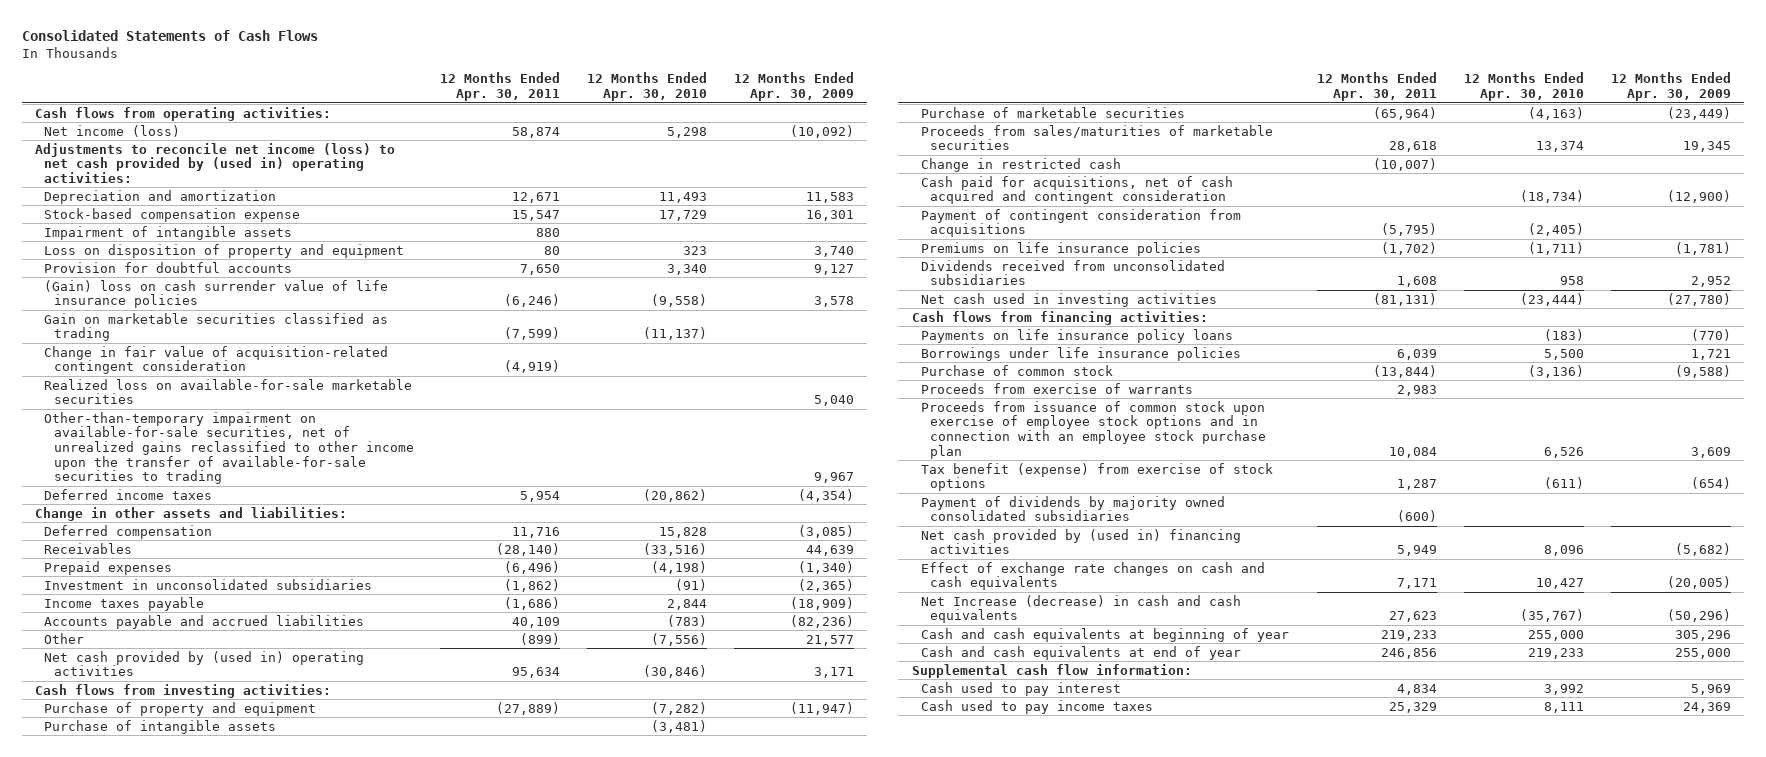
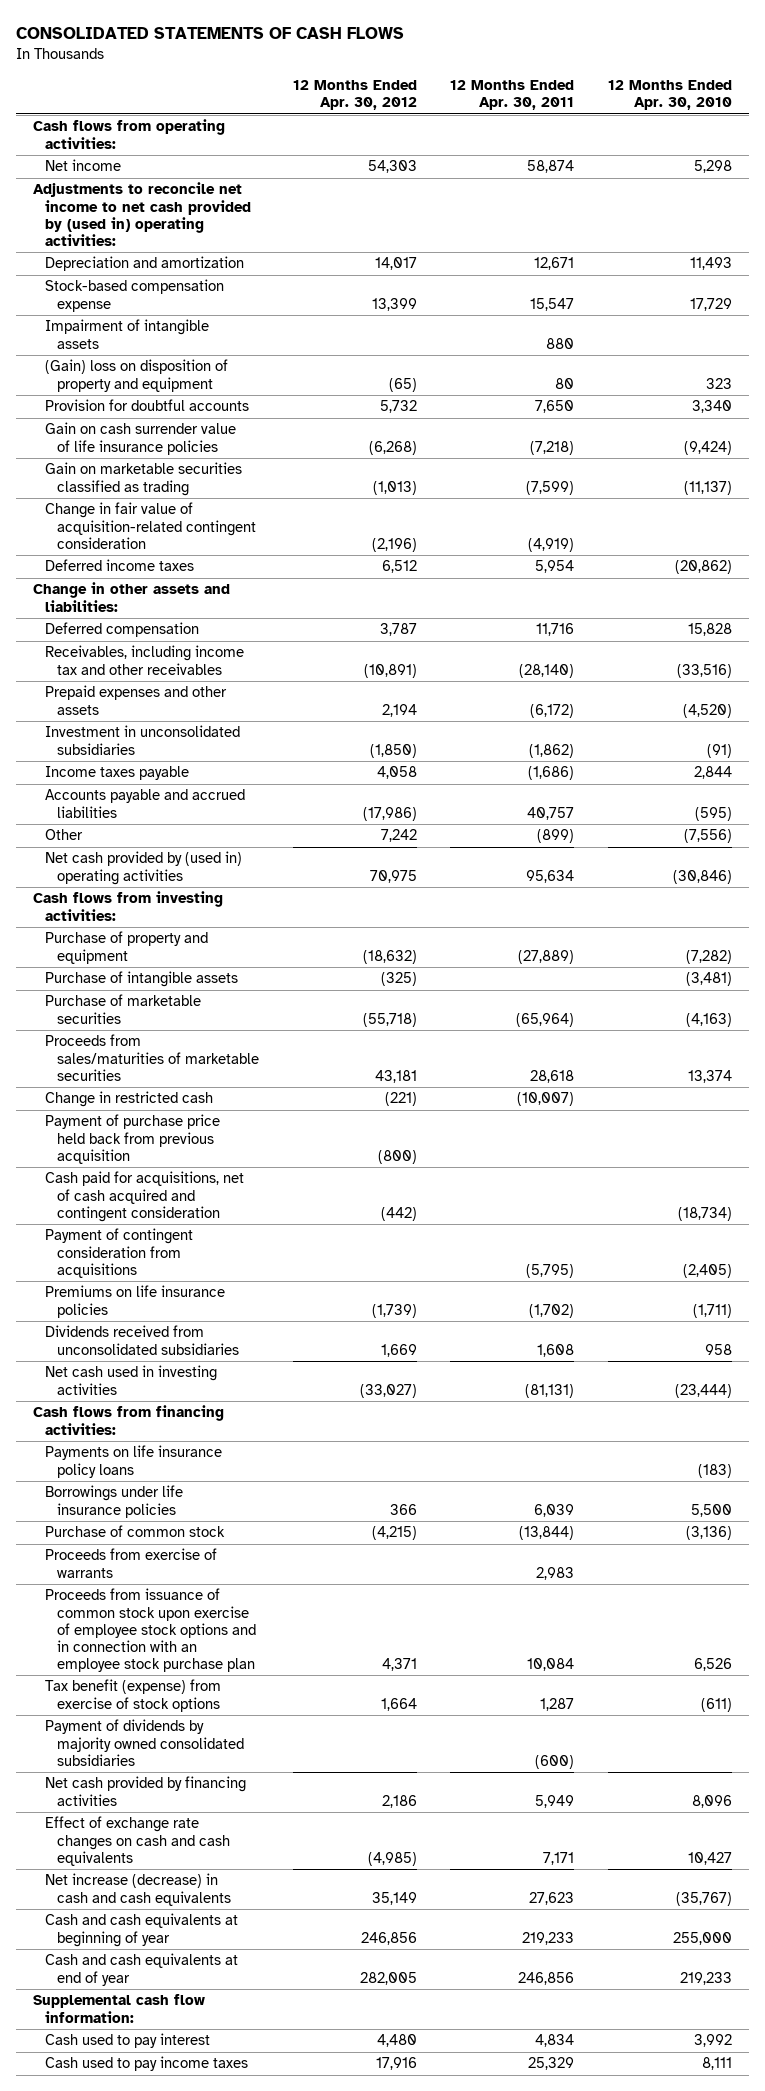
[21,29,318,41] Consolidated Statements of Cash Flows -> [16,26,405,39] CONSOLIDATED STATEMENTS OF CASH FLOWS
[734,72,855,102] 12 Months Ended Apr. 30, 2009 -> none
none -> [292,80,417,111] 12 Months Ended Apr. 30, 2012
[44,124,181,137] Net income (loss) -> [44,159,121,172] Net income
[35,142,396,183] Adjustments to reconcile net income (loss) to net cash provided by (used in) operating activities: -> [32,182,251,246] Adjustments to reconcile net income to net cash provided by (used in) operating activities:
[44,243,405,258] Loss on disposition of property and equipment -> [44,359,228,392] (Gain) loss on disposition of property and equipment
[44,279,389,309] (Gain) loss on cash surrender value of life insurance policies -> [44,422,236,455] Gain on cash surrender value of life insurance policies
[504,294,561,308] (6,246) -> [530,440,575,455] (7,218)
[651,294,708,308] (9,558) -> [684,440,733,455] (9,424)
[44,378,413,405] Realized loss on available-for-sale marketable securities -> none
[44,411,414,485] Other-than-temporary impairment on available-for-sale securities, net of unrealized gains reclassified to other income upon the transfer of available-for-sale securities to trading -> none
[44,542,133,554] Receivables -> [44,645,244,675] Receivables, including income tax and other receivables
[44,560,173,575] Prepaid expenses -> [44,685,227,715] Prepaid expenses and other assets
[504,560,561,574] (6,496) -> [530,703,575,718] (6,172)
[651,560,708,574] (4,198) -> [683,703,733,718] (4,520)
[512,616,561,628] 40,109 -> [527,806,575,820] 40,757
[667,614,708,627] (783) -> [695,806,733,821] (595)
none -> [44,1114,220,1164] Payment of purchase price held back from previous acquisition
[921,528,1242,555] Net cash provided by (used in) financing activities -> [44,1776,246,1806] Net cash provided by financing activities
[921,594,1242,624] Net Increase (decrease) in cash and cash equivalents -> [44,1873,231,1906] Net increase (decrease) in cash and cash equivalents

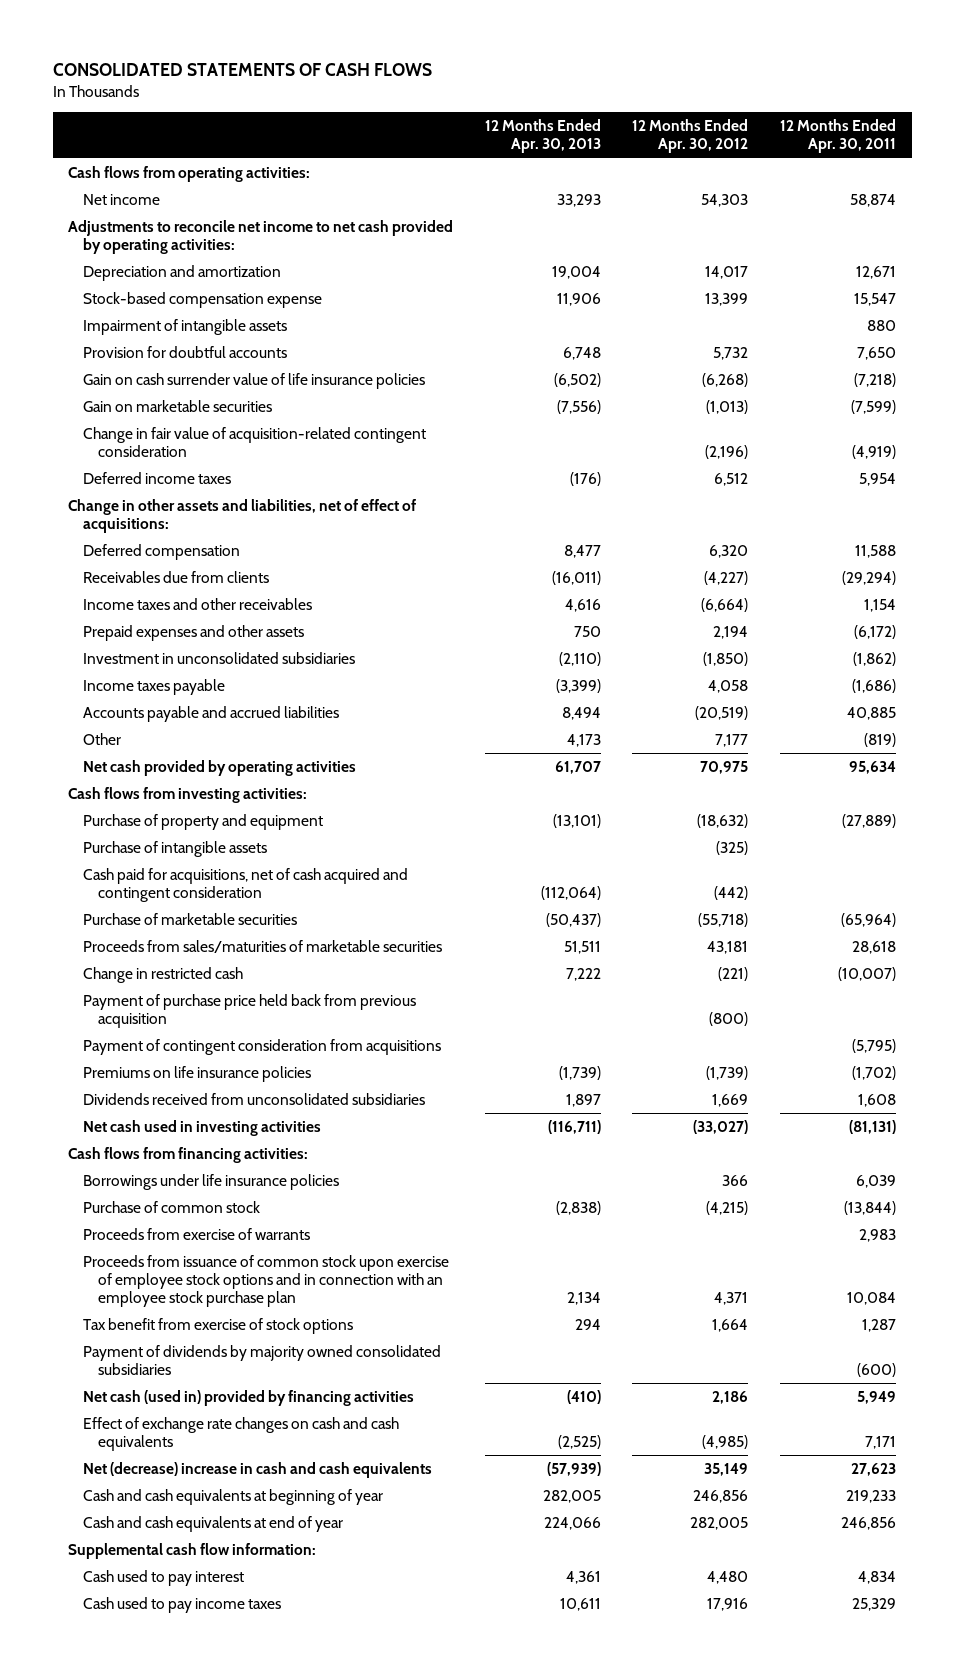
[608,80,733,111] 12 Months Ended Apr. 30, 2010 -> none
none -> [484,119,601,154] 12 Months Ended Apr. 30, 2013
[32,182,251,246] Adjustments to reconcile net income to net cash provided by (used in) operating activities: -> [68,220,454,255] Adjustments to reconcile net income to net cash provided by operating activities:
[44,359,228,392] (Gain) loss on disposition of property and equipment -> none
[44,462,242,496] Gain on marketable securities classified as trading -> [82,400,272,413] Gain on marketable securities
[32,582,230,612] Change in other assets and liabilities: -> [68,499,417,534] Change in other assets and liabilities, net of effect of acquisitions:
[379,623,417,637] 3,787 -> [709,545,749,559] 6,320
[536,623,575,637] 11,716 -> [855,545,897,559] 11,588
none -> [82,571,269,584] Receivables due from clients
[44,645,244,675] Receivables, including income tax and other receivables -> [82,598,312,611] Income taxes and other receivables
[363,663,417,678] (10,891) -> [701,598,749,613] (6,664)
[519,663,575,678] (28,140) -> [864,599,897,613] 1,154
[362,806,417,821] (17,986) -> [695,706,749,721] (20,519)
[527,806,575,820] 40,757 -> [847,707,897,721] 40,885
[380,829,417,843] 7,242 -> [715,734,749,748] 7,177
[537,829,575,844] (899) -> [864,733,897,748] (819)
[44,851,242,885] Net cash provided by (used in) operating activities -> [82,760,356,777] Net cash provided by operating activities
[44,1171,244,1222] Cash paid for acquisitions, net of cash acquired and contingent consideration -> [82,868,408,903] Cash paid for acquisitions, net of cash acquired and contingent consideration
[44,1445,222,1478] Payments on life insurance policy loans -> none
[44,1679,221,1712] Tax benefit (expense) from exercise of stock options -> [82,1318,353,1335] Tax benefit from exercise of stock options
[44,1776,246,1806] Net cash provided by financing activities -> [82,1390,414,1407] Net cash (used in) provided by financing activities
[44,1873,231,1906] Net increase (decrease) in cash and cash equivalents -> [82,1462,432,1479] Net (decrease) increase in cash and cash equivalents

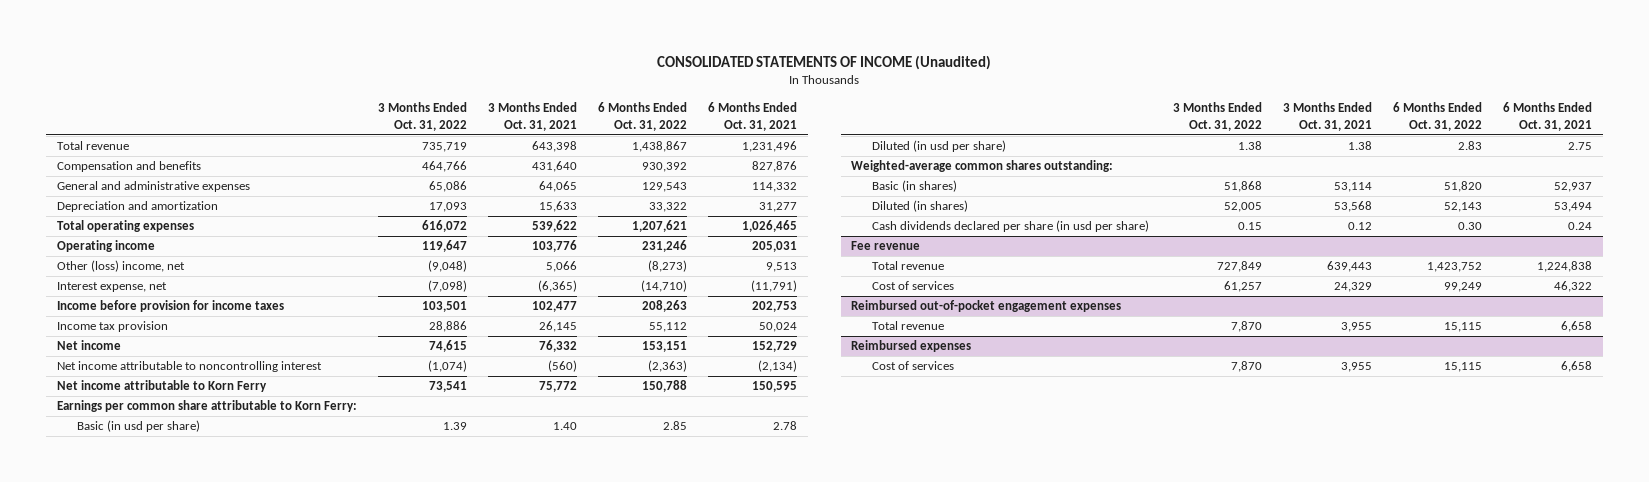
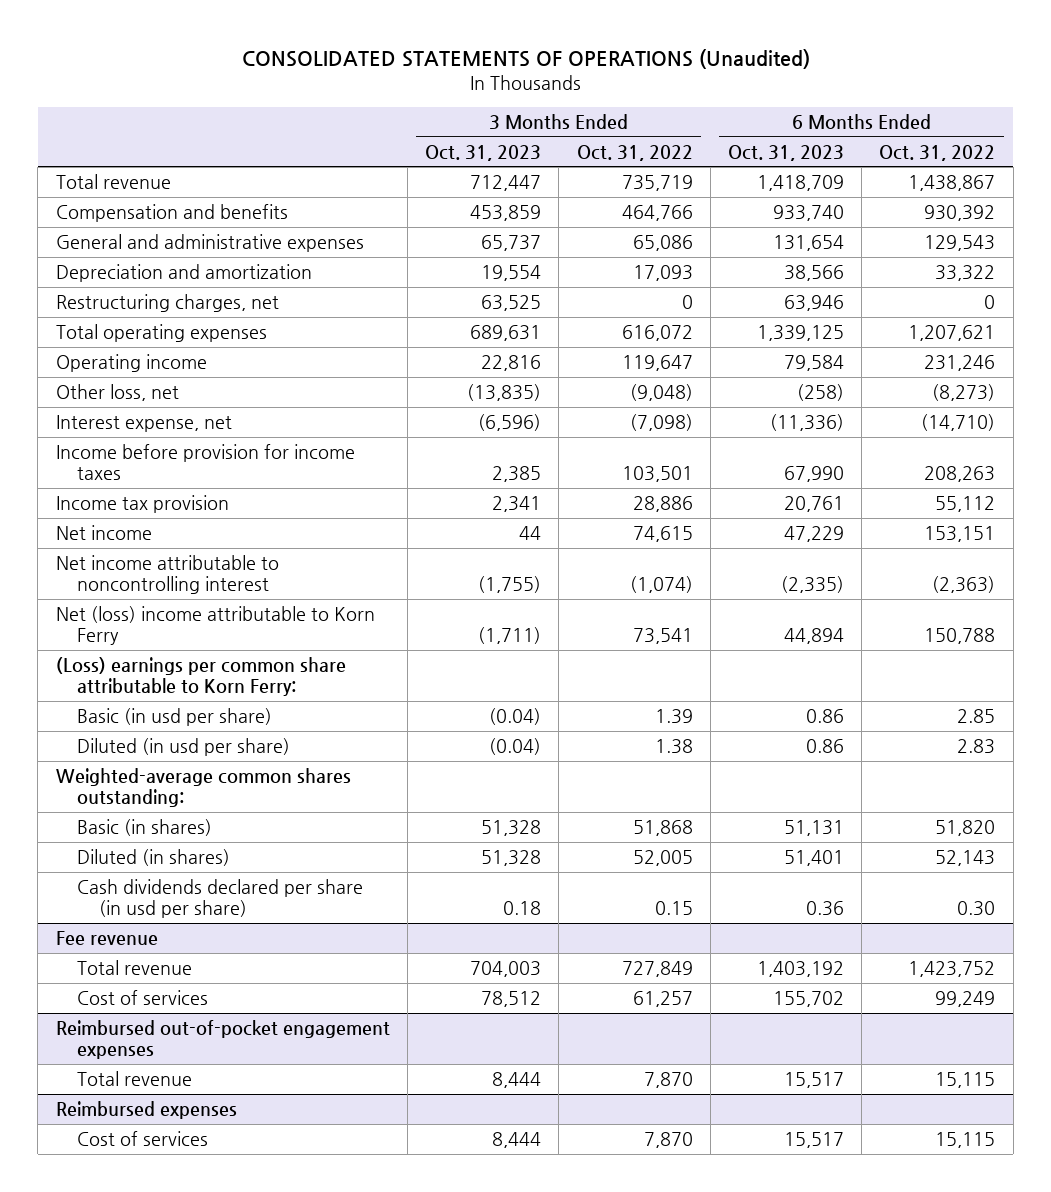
[657,54,992,70] CONSOLIDATED STATEMENTS OF INCOME (Unaudited) -> [241,49,810,70] CONSOLIDATED STATEMENTS OF OPERATIONS (Unaudited)
[487,102,577,131] 3 Months Ended Oct. 31, 2021 -> none
[708,102,798,131] 6 Months Ended Oct. 31, 2021 -> none
none -> [425,144,542,161] Oct. 31, 2023
none -> [727,144,844,161] Oct. 31, 2023
none -> [55,294,279,313] Restructuring charges, net
[56,260,185,273] Other (loss) income, net -> [55,384,179,402] Other loss, net
[56,380,267,393] Net income attributable to Korn Ferry -> [55,606,375,646] Net (loss) income attributable to Korn Ferry
[56,400,357,413] Earnings per common share attributable to Korn Ferry: -> [55,657,346,697] (Loss) earnings per common share attributable to Korn Ferry:

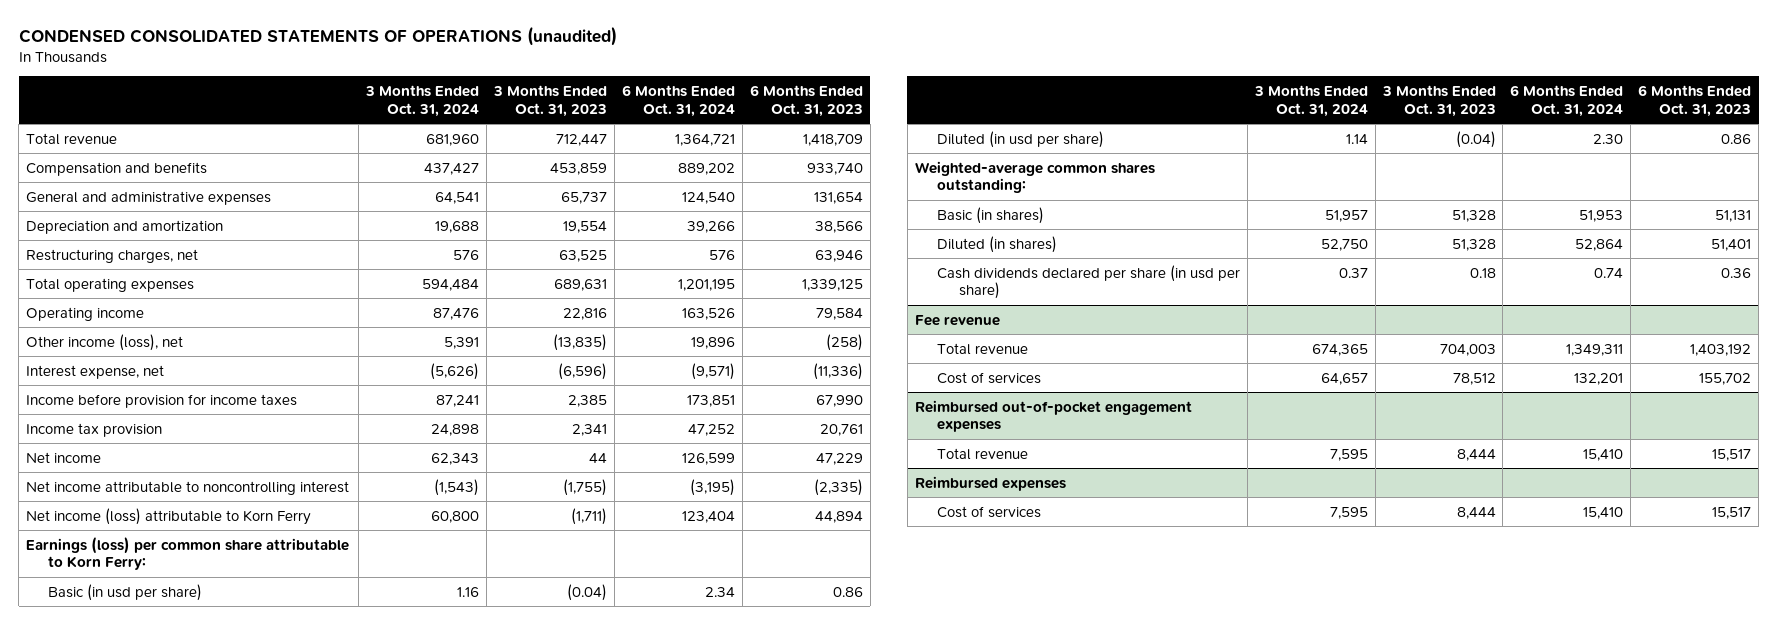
[241,49,810,70] CONSOLIDATED STATEMENTS OF OPERATIONS (Unaudited) -> [18,25,617,46] CONDENSED CONSOLIDATED STATEMENTS OF OPERATIONS (unaudited)
[576,144,693,161] Oct. 31, 2022 -> none
[879,144,996,161] Oct. 31, 2022 -> none
none -> [364,84,479,117] 3 Months Ended Oct. 31, 2024
none -> [621,84,735,117] 6 Months Ended Oct. 31, 2024
[55,384,179,402] Other loss, net -> [25,333,183,351] Other income (loss), net
[55,606,375,646] Net (loss) income attributable to Korn Ferry -> [25,507,311,525] Net income (loss) attributable to Korn Ferry
[55,657,346,697] (Loss) earnings per common share attributable to Korn Ferry: -> [25,536,349,571] Earnings (loss) per common share attributable to Korn Ferry:

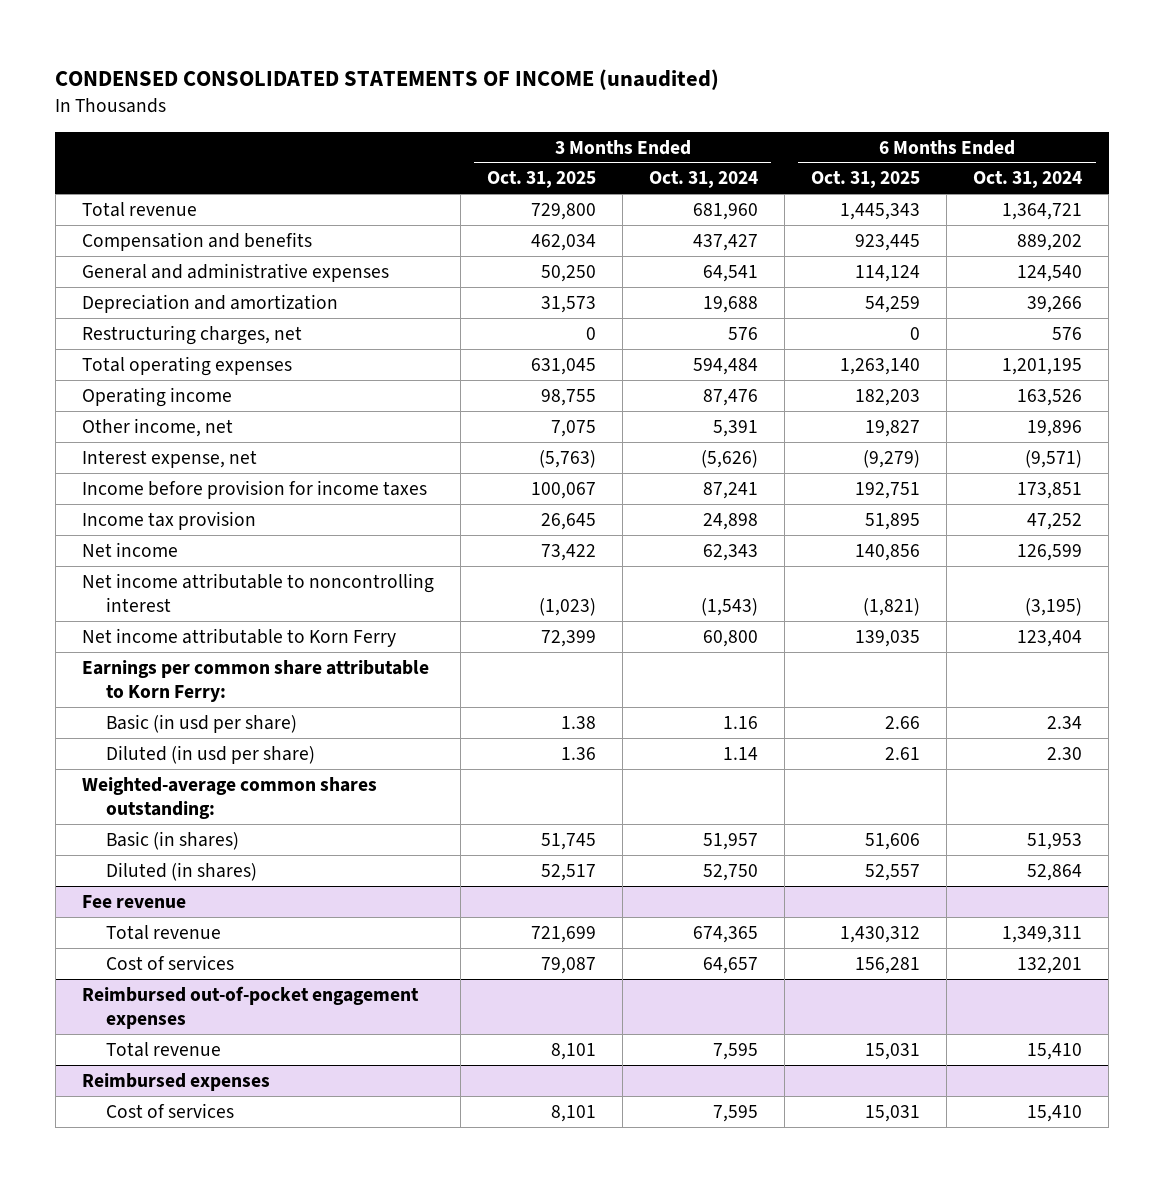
[18,25,617,46] CONDENSED CONSOLIDATED STATEMENTS OF OPERATIONS (unaudited) -> [55,68,720,90] CONDENSED CONSOLIDATED STATEMENTS OF INCOME (unaudited)
[492,84,607,117] 3 Months Ended Oct. 31, 2023 -> none
[749,84,863,117] 6 Months Ended Oct. 31, 2023 -> none
none -> [487,171,597,189] Oct. 31, 2025
none -> [811,171,921,189] Oct. 31, 2025
[25,333,183,351] Other income (loss), net -> [82,417,234,437] Other income, net
[25,507,311,525] Net income (loss) attributable to Korn Ferry -> [82,627,397,647] Net income attributable to Korn Ferry
[25,536,349,571] Earnings (loss) per common share attributable to Korn Ferry: -> [82,659,430,703] Earnings per common share attributable to Korn Ferry:
[936,264,1240,300] Cash dividends declared per share (in usd per share) -> none

